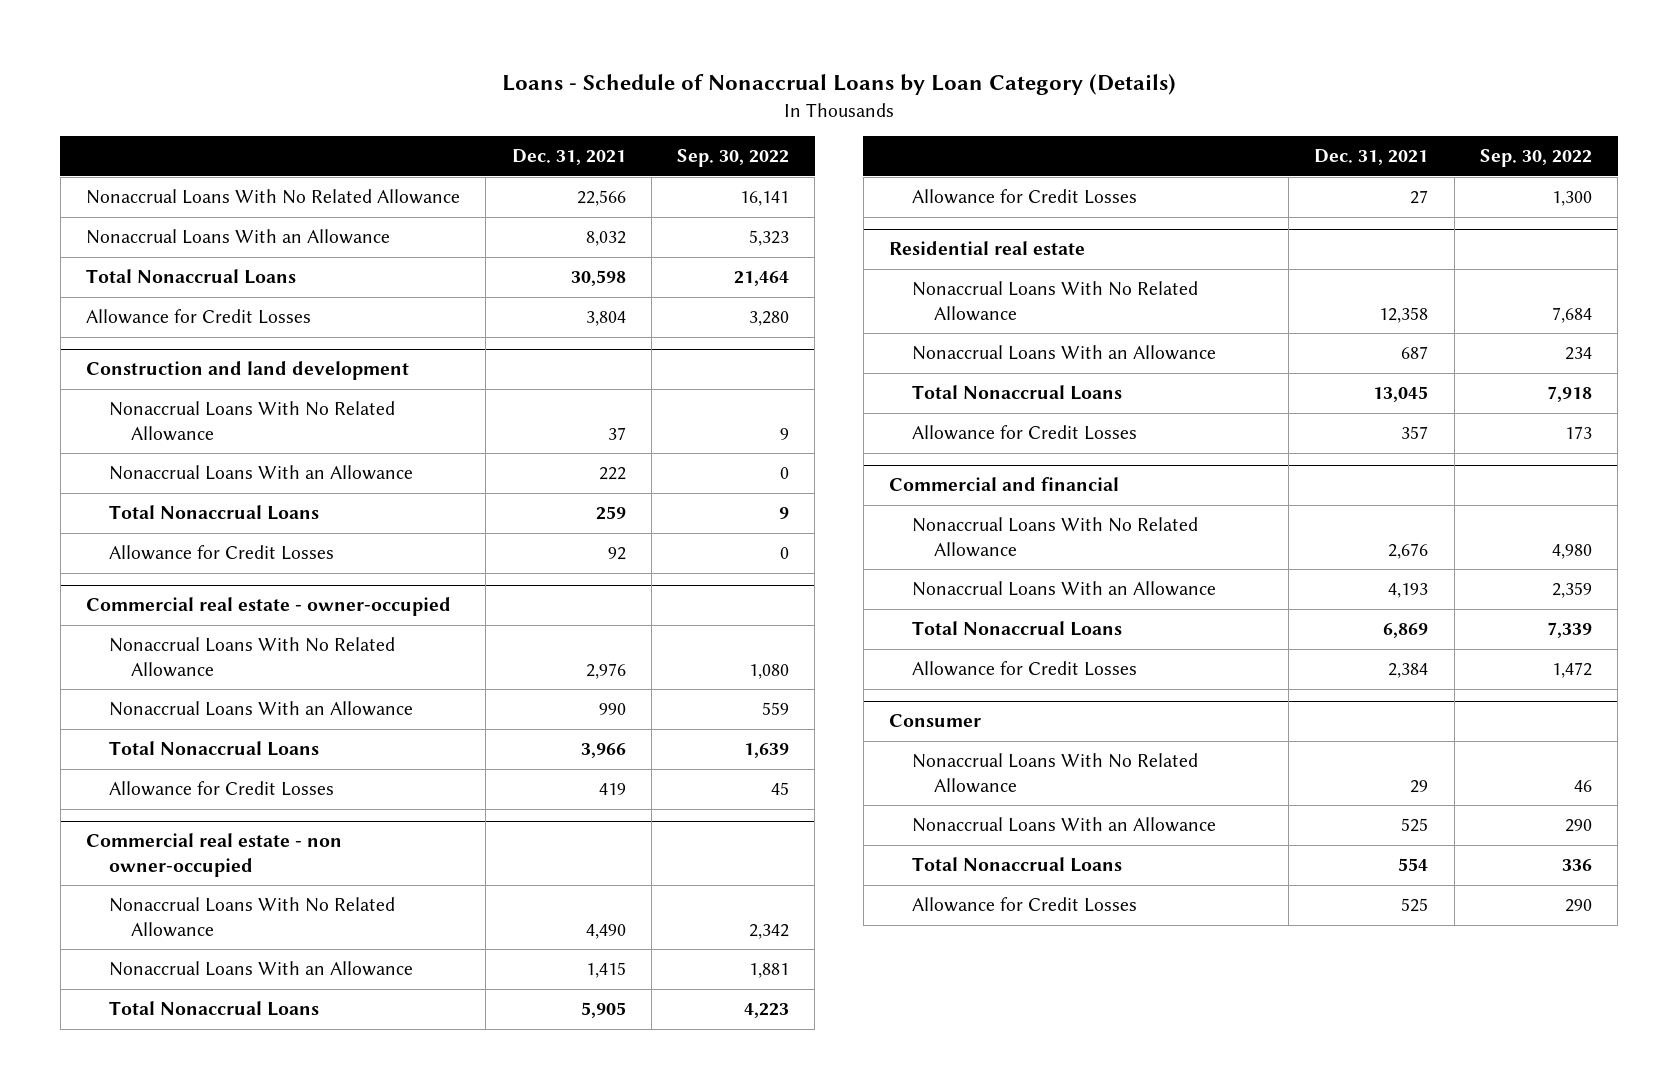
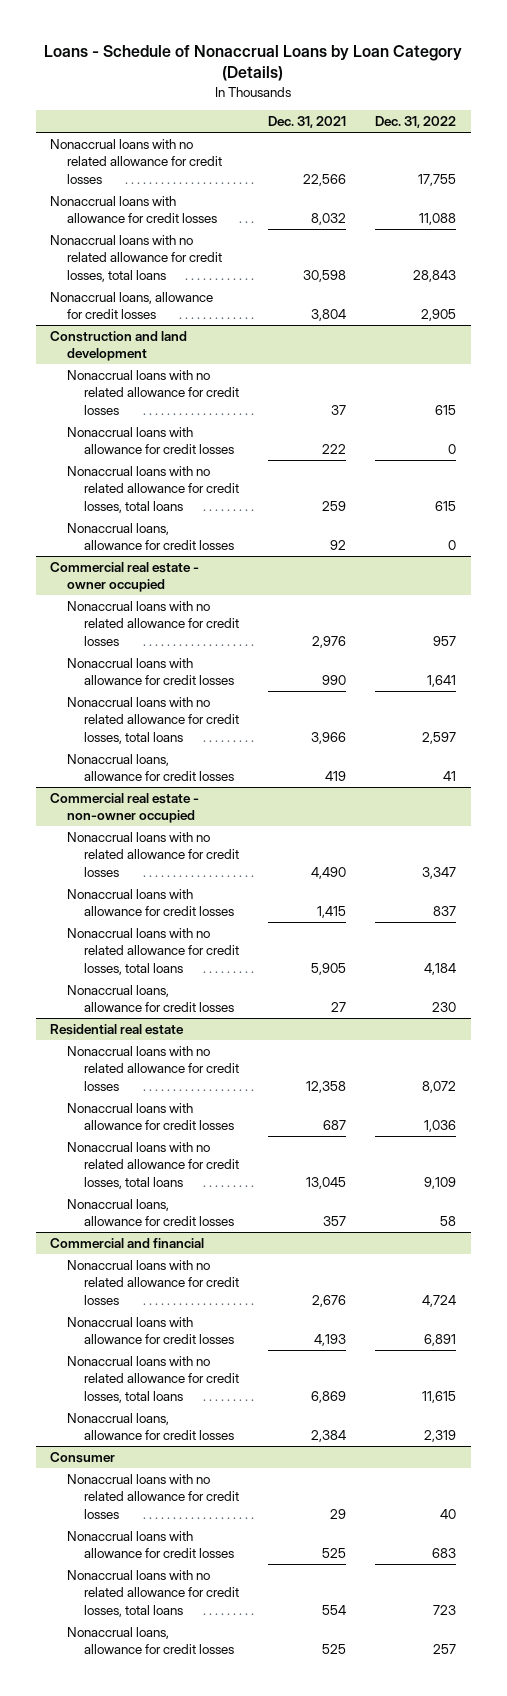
[677,149,790,168] Sep. 30, 2022 -> none
none -> [375,116,457,129] Dec. 31, 2022
[86,189,461,205] Nonaccrual Loans With No Related Allowance -> [50,138,223,184] Nonaccrual loans with no related allowance for credit losses
[86,229,391,245] Nonaccrual Loans With an Allowance -> [50,195,218,224] Nonaccrual loans with allowance for credit losses
[86,269,297,285] Total Nonaccrual Loans -> [50,234,223,282] Nonaccrual loans with no related allowance for credit losses, total loans
[86,309,312,325] Allowance for Credit Losses -> [50,291,214,320] Nonaccrual loans, allowance for credit losses
[108,401,395,441] Nonaccrual Loans With No Related Allowance -> [67,369,240,415] Nonaccrual loans with no related allowance for credit losses
[108,465,413,481] Nonaccrual Loans With an Allowance -> [67,426,235,455] Nonaccrual loans with allowance for credit losses
[108,505,319,521] Total Nonaccrual Loans -> [67,465,240,513] Nonaccrual loans with no related allowance for credit losses, total loans
[108,545,334,561] Allowance for Credit Losses -> [67,522,235,551] Nonaccrual loans, allowance for credit losses
[86,597,452,617] Commercial real estate - owner-occupied -> [50,561,200,593] Commercial real estate - owner occupied
[108,637,395,677] Nonaccrual Loans With No Related Allowance -> [67,600,240,646] Nonaccrual loans with no related allowance for credit losses
[108,701,413,717] Nonaccrual Loans With an Allowance -> [67,657,235,686] Nonaccrual loans with allowance for credit losses
[108,741,319,757] Total Nonaccrual Loans -> [67,696,240,744] Nonaccrual loans with no related allowance for credit losses, total loans
[108,781,334,797] Allowance for Credit Losses -> [67,753,235,782] Nonaccrual loans, allowance for credit losses
[86,833,343,877] Commercial real estate - non owner-occupied -> [50,792,200,824] Commercial real estate - non-owner occupied
[108,897,395,937] Nonaccrual Loans With No Related Allowance -> [67,831,240,877] Nonaccrual loans with no related allowance for credit losses
[108,961,413,977] Nonaccrual Loans With an Allowance -> [67,888,235,917] Nonaccrual loans with allowance for credit losses
[108,1001,319,1017] Total Nonaccrual Loans -> [67,927,240,975] Nonaccrual loans with no related allowance for credit losses, total loans
[911,189,1137,205] Allowance for Credit Losses -> [67,984,235,1013] Nonaccrual loans, allowance for credit losses
[911,281,1198,321] Nonaccrual Loans With No Related Allowance -> [67,1045,240,1091] Nonaccrual loans with no related allowance for credit losses
[911,345,1216,361] Nonaccrual Loans With an Allowance -> [67,1102,235,1131] Nonaccrual loans with allowance for credit losses
[911,385,1122,401] Total Nonaccrual Loans -> [67,1141,240,1189] Nonaccrual loans with no related allowance for credit losses, total loans
[911,425,1137,441] Allowance for Credit Losses -> [67,1198,235,1227] Nonaccrual loans, allowance for credit losses
[911,517,1198,557] Nonaccrual Loans With No Related Allowance -> [67,1259,240,1305] Nonaccrual loans with no related allowance for credit losses
[911,581,1216,597] Nonaccrual Loans With an Allowance -> [67,1316,235,1345] Nonaccrual loans with allowance for credit losses
[911,621,1122,637] Total Nonaccrual Loans -> [67,1355,240,1403] Nonaccrual loans with no related allowance for credit losses, total loans
[911,661,1137,677] Allowance for Credit Losses -> [67,1412,235,1441] Nonaccrual loans, allowance for credit losses
[911,753,1198,793] Nonaccrual Loans With No Related Allowance -> [67,1473,240,1519] Nonaccrual loans with no related allowance for credit losses
[911,817,1216,833] Nonaccrual Loans With an Allowance -> [67,1530,235,1559] Nonaccrual loans with allowance for credit losses
[911,857,1122,873] Total Nonaccrual Loans -> [67,1569,240,1617] Nonaccrual loans with no related allowance for credit losses, total loans
[911,897,1137,913] Allowance for Credit Losses -> [67,1626,235,1655] Nonaccrual loans, allowance for credit losses

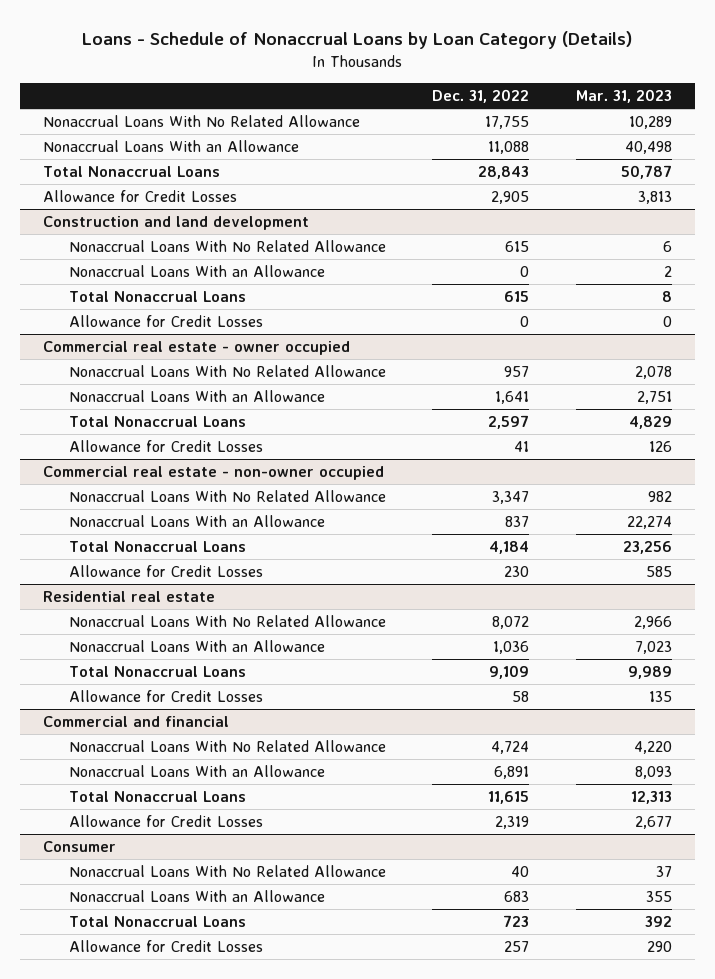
[268,116,347,129] Dec. 31, 2021 -> none
none -> [575,89,672,104] Mar. 31, 2023
[50,138,223,184] Nonaccrual loans with no related allowance for credit losses -> [43,115,361,128] Nonaccrual Loans With No Related Allowance
[50,195,218,224] Nonaccrual loans with allowance for credit losses -> [43,140,300,153] Nonaccrual Loans With an Allowance
[50,234,223,282] Nonaccrual loans with no related allowance for credit losses, total loans -> [43,166,221,178] Total Nonaccrual Loans
[50,291,214,320] Nonaccrual loans, allowance for credit losses -> [43,190,238,203] Allowance for Credit Losses
[67,369,240,415] Nonaccrual loans with no related allowance for credit losses -> [68,240,386,253] Nonaccrual Loans With No Related Allowance
[67,426,235,455] Nonaccrual loans with allowance for credit losses -> [68,265,325,278] Nonaccrual Loans With an Allowance
[67,465,240,513] Nonaccrual loans with no related allowance for credit losses, total loans -> [68,291,246,303] Total Nonaccrual Loans
[67,522,235,551] Nonaccrual loans, allowance for credit losses -> [68,315,263,328] Allowance for Credit Losses
[67,600,240,646] Nonaccrual loans with no related allowance for credit losses -> [68,365,386,378] Nonaccrual Loans With No Related Allowance
[67,657,235,686] Nonaccrual loans with allowance for credit losses -> [68,390,325,403] Nonaccrual Loans With an Allowance
[67,696,240,744] Nonaccrual loans with no related allowance for credit losses, total loans -> [68,416,246,428] Total Nonaccrual Loans
[67,753,235,782] Nonaccrual loans, allowance for credit losses -> [68,440,263,453] Allowance for Credit Losses
[67,831,240,877] Nonaccrual loans with no related allowance for credit losses -> [68,490,386,503] Nonaccrual Loans With No Related Allowance
[67,888,235,917] Nonaccrual loans with allowance for credit losses -> [68,515,325,528] Nonaccrual Loans With an Allowance
[67,927,240,975] Nonaccrual loans with no related allowance for credit losses, total loans -> [68,541,246,553] Total Nonaccrual Loans
[67,984,235,1013] Nonaccrual loans, allowance for credit losses -> [68,565,263,578] Allowance for Credit Losses
[67,1045,240,1091] Nonaccrual loans with no related allowance for credit losses -> [68,615,386,628] Nonaccrual Loans With No Related Allowance
[67,1102,235,1131] Nonaccrual loans with allowance for credit losses -> [68,640,325,653] Nonaccrual Loans With an Allowance
[67,1141,240,1189] Nonaccrual loans with no related allowance for credit losses, total loans -> [68,666,246,678] Total Nonaccrual Loans
[67,1198,235,1227] Nonaccrual loans, allowance for credit losses -> [68,690,263,703] Allowance for Credit Losses
[67,1259,240,1305] Nonaccrual loans with no related allowance for credit losses -> [68,740,386,753] Nonaccrual Loans With No Related Allowance
[67,1316,235,1345] Nonaccrual loans with allowance for credit losses -> [68,765,325,778] Nonaccrual Loans With an Allowance
[67,1355,240,1403] Nonaccrual loans with no related allowance for credit losses, total loans -> [68,791,246,803] Total Nonaccrual Loans
[67,1412,235,1441] Nonaccrual loans, allowance for credit losses -> [68,815,263,828] Allowance for Credit Losses
[67,1473,240,1519] Nonaccrual loans with no related allowance for credit losses -> [68,865,386,878] Nonaccrual Loans With No Related Allowance
[67,1530,235,1559] Nonaccrual loans with allowance for credit losses -> [68,890,325,903] Nonaccrual Loans With an Allowance
[67,1569,240,1617] Nonaccrual loans with no related allowance for credit losses, total loans -> [68,916,246,928] Total Nonaccrual Loans
[67,1626,235,1655] Nonaccrual loans, allowance for credit losses -> [68,940,263,953] Allowance for Credit Losses

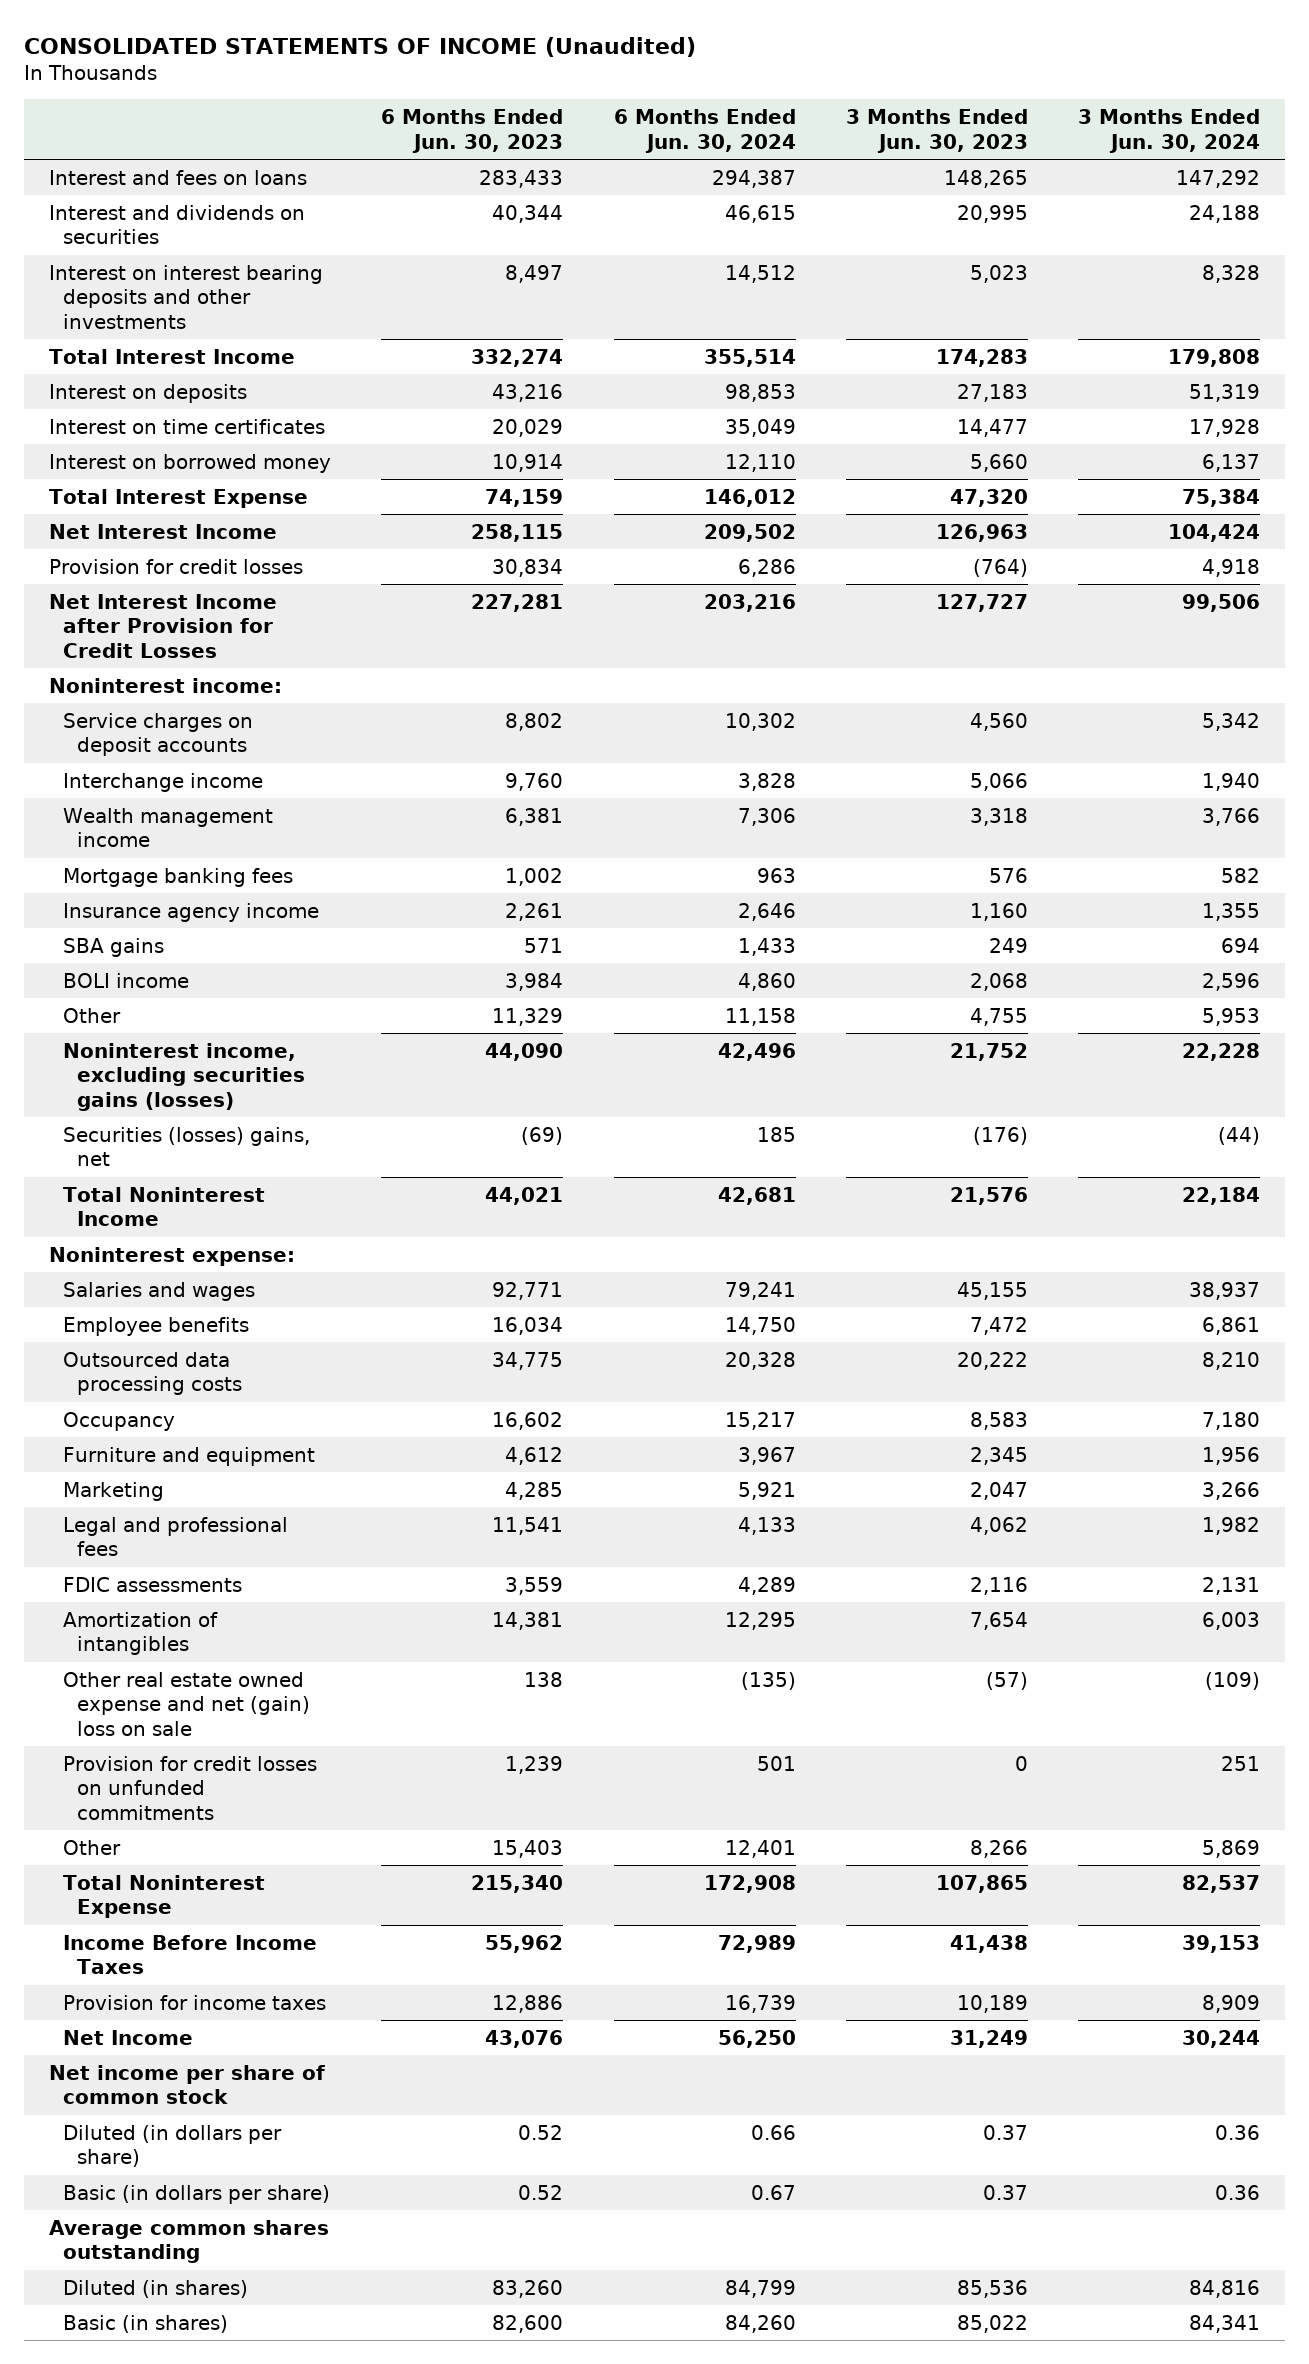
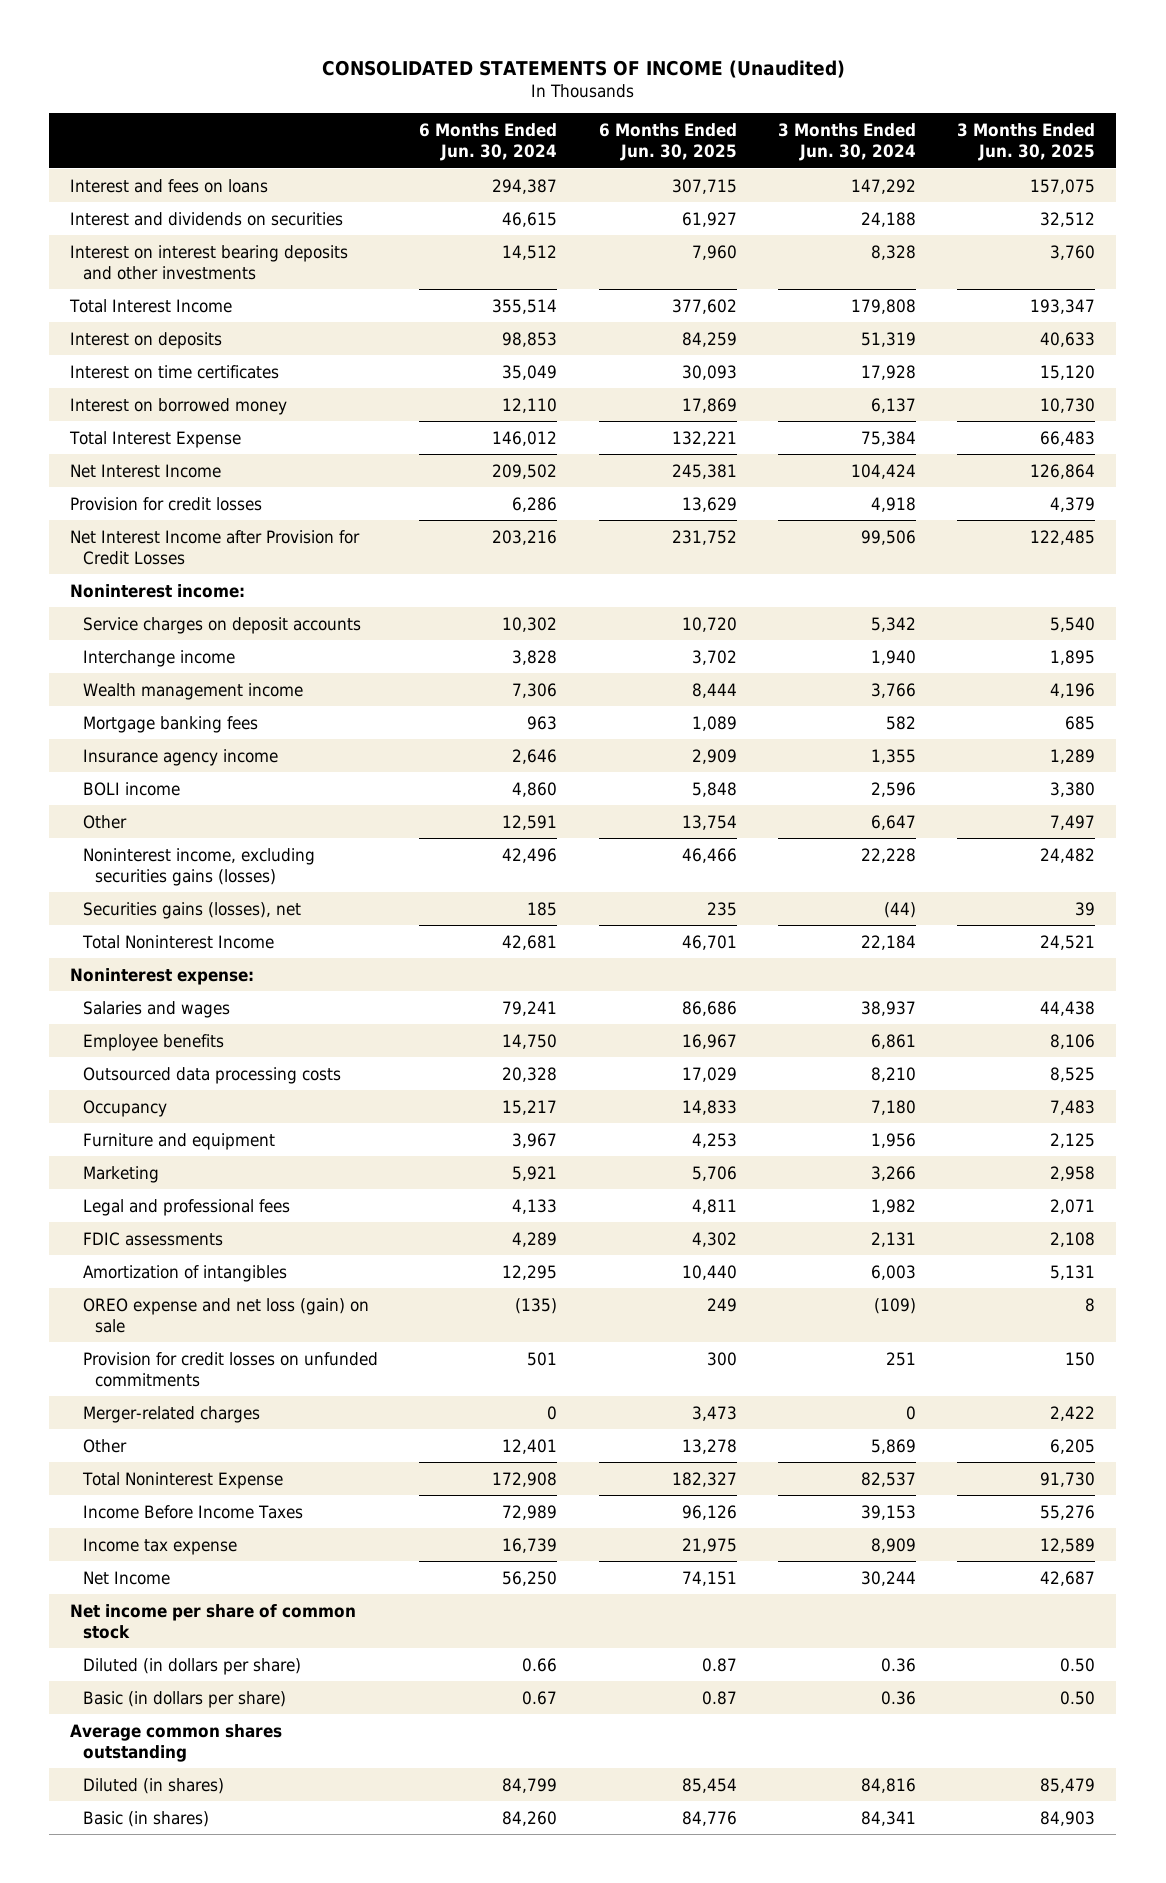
[381,109,564,153] 6 Months Ended Jun. 30, 2023 -> none
[845,109,1028,153] 3 Months Ended Jun. 30, 2023 -> none
none -> [598,123,737,162] 6 Months Ended Jun. 30, 2025
none -> [957,123,1096,162] 3 Months Ended Jun. 30, 2025
[63,937,165,957] SBA gains -> none
[724,1007,796,1026] 11,158 -> [502,814,558,830] 12,591
[1202,1007,1261,1026] 5,953 -> [871,814,917,830] 6,647
[63,1126,311,1167] Securities (losses) gains, net -> [82,901,301,919] Securities gains (losses), net
[63,1671,311,1736] Other real estate owned expense and net (gain) loss on sale -> [82,1297,369,1333] OREO expense and net loss (gain) on sale
none -> [82,1405,260,1423] Merger-related charges
[63,1994,327,2010] Provision for income taxes -> [82,1537,237,1555] Income tax expense

